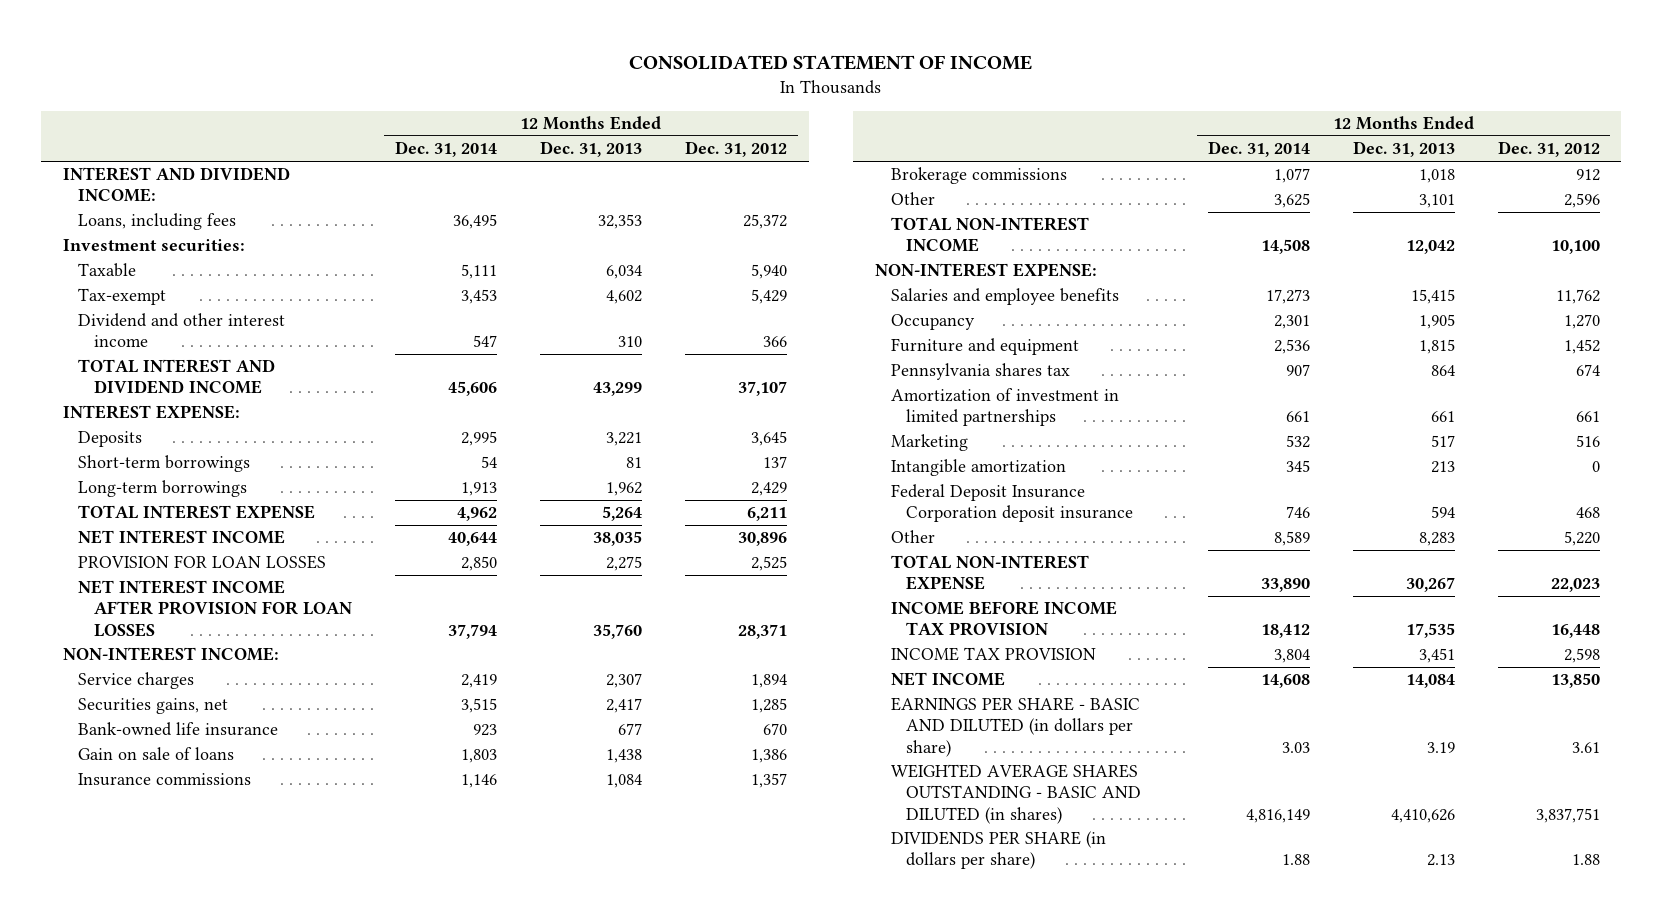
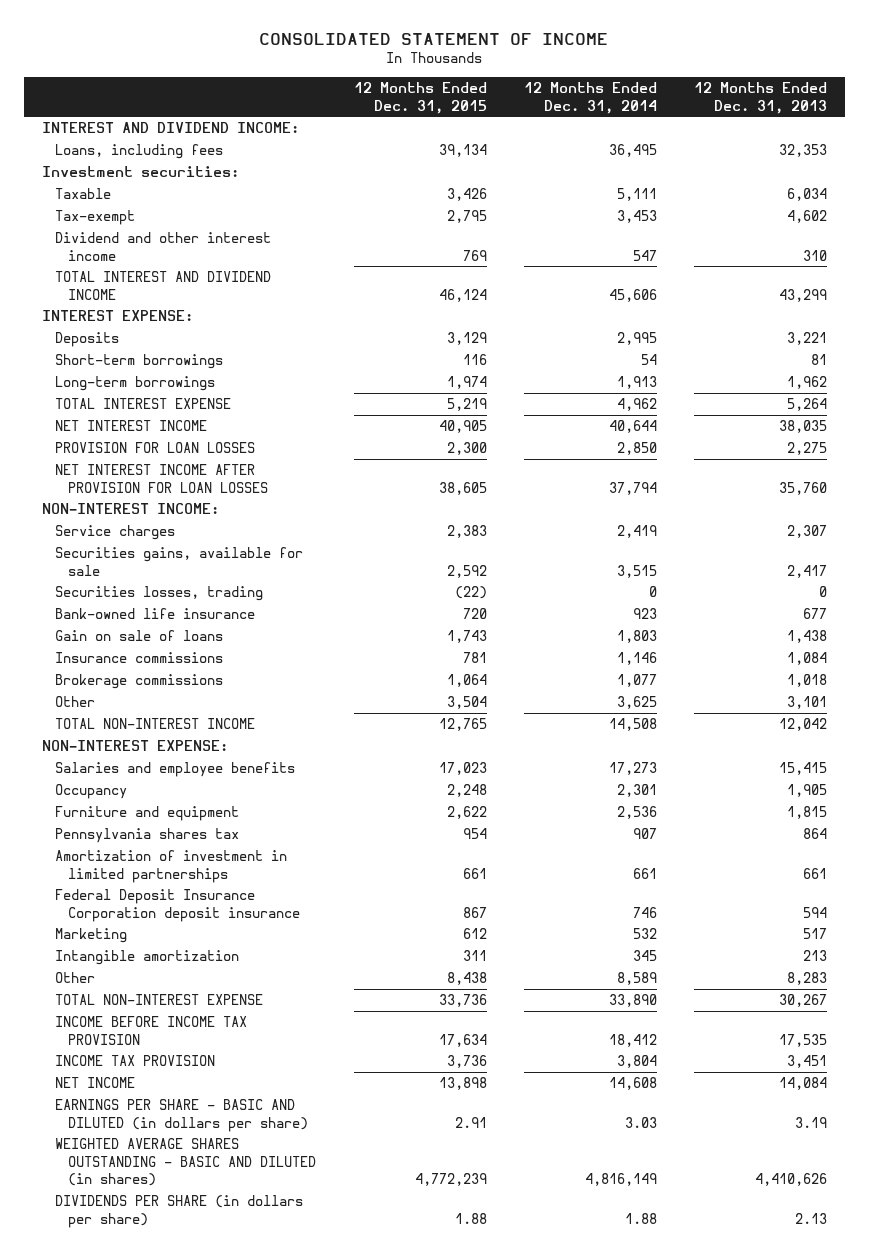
[685,141,788,158] Dec. 31, 2012 -> none
none -> [353,82,487,114] 12 Months Ended Dec. 31, 2015
[78,698,229,715] Securities gains, net -> [55,547,304,576] Securities gains, available for sale
none -> [55,586,264,602] Securities losses, trading
[890,484,1134,523] Federal Deposit Insurance Corporation deposit insurance -> [55,889,301,922] Federal Deposit Insurance Corporation deposit insurance

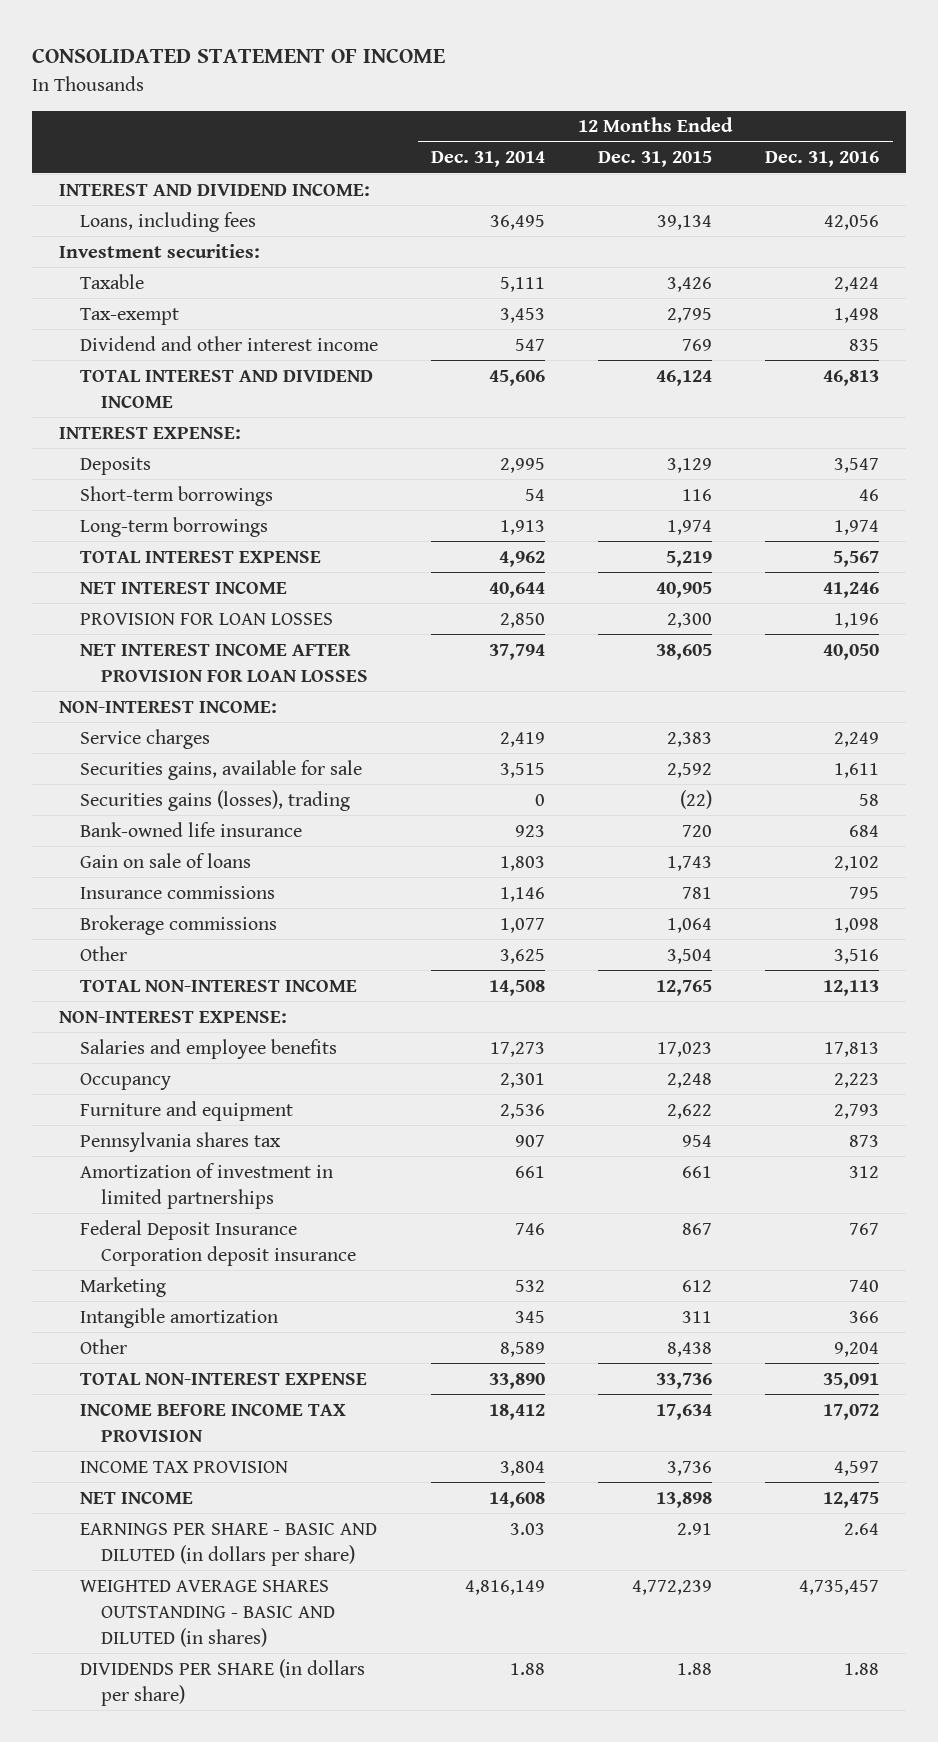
[693,82,827,114] 12 Months Ended Dec. 31, 2013 -> none
none -> [765,151,880,168] Dec. 31, 2016
[55,586,264,602] Securities losses, trading -> [79,789,350,811] Securities gains (losses), trading

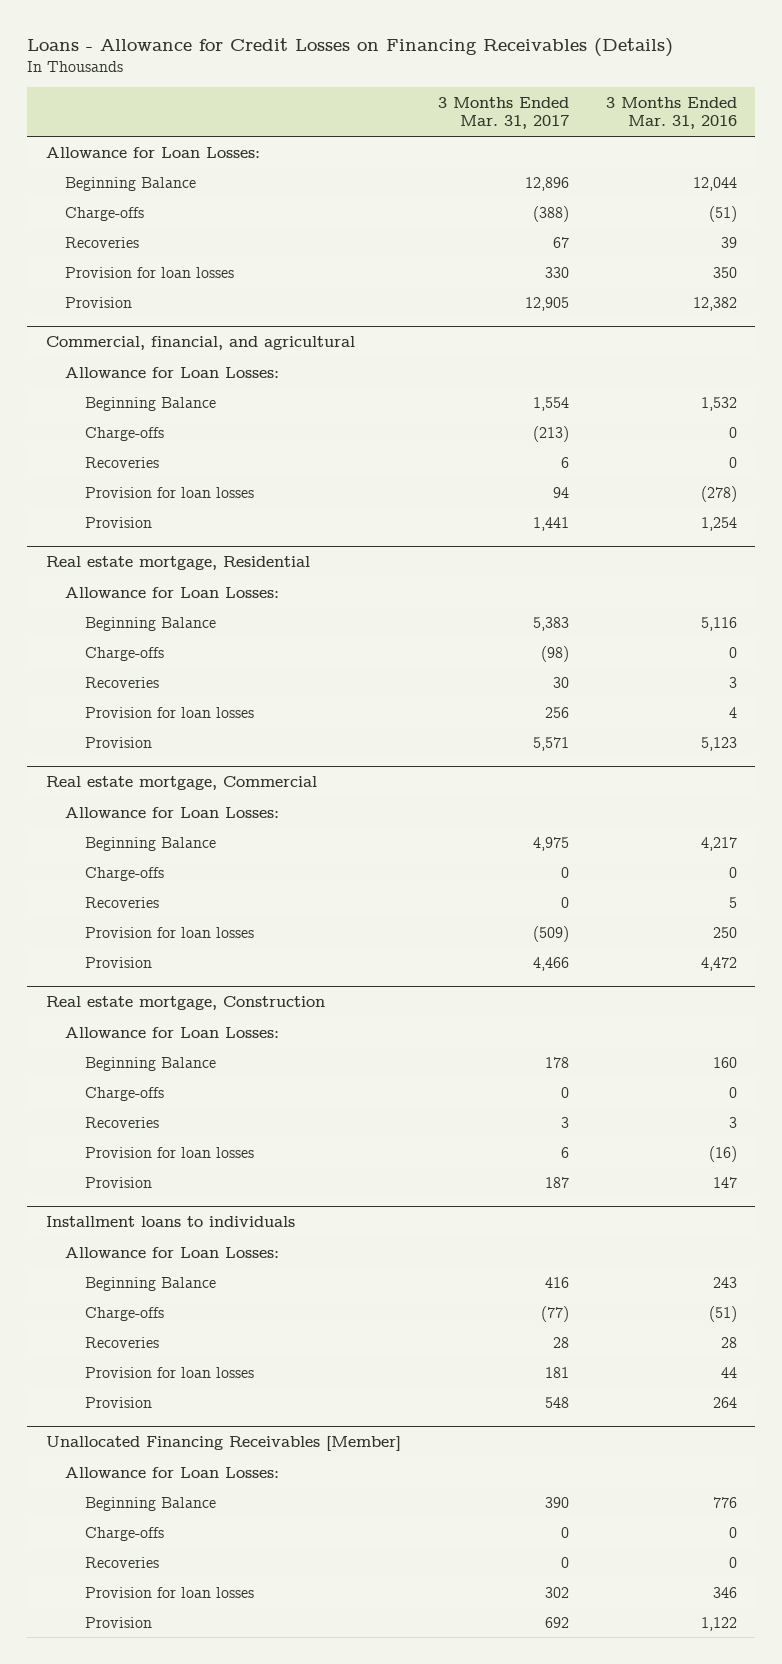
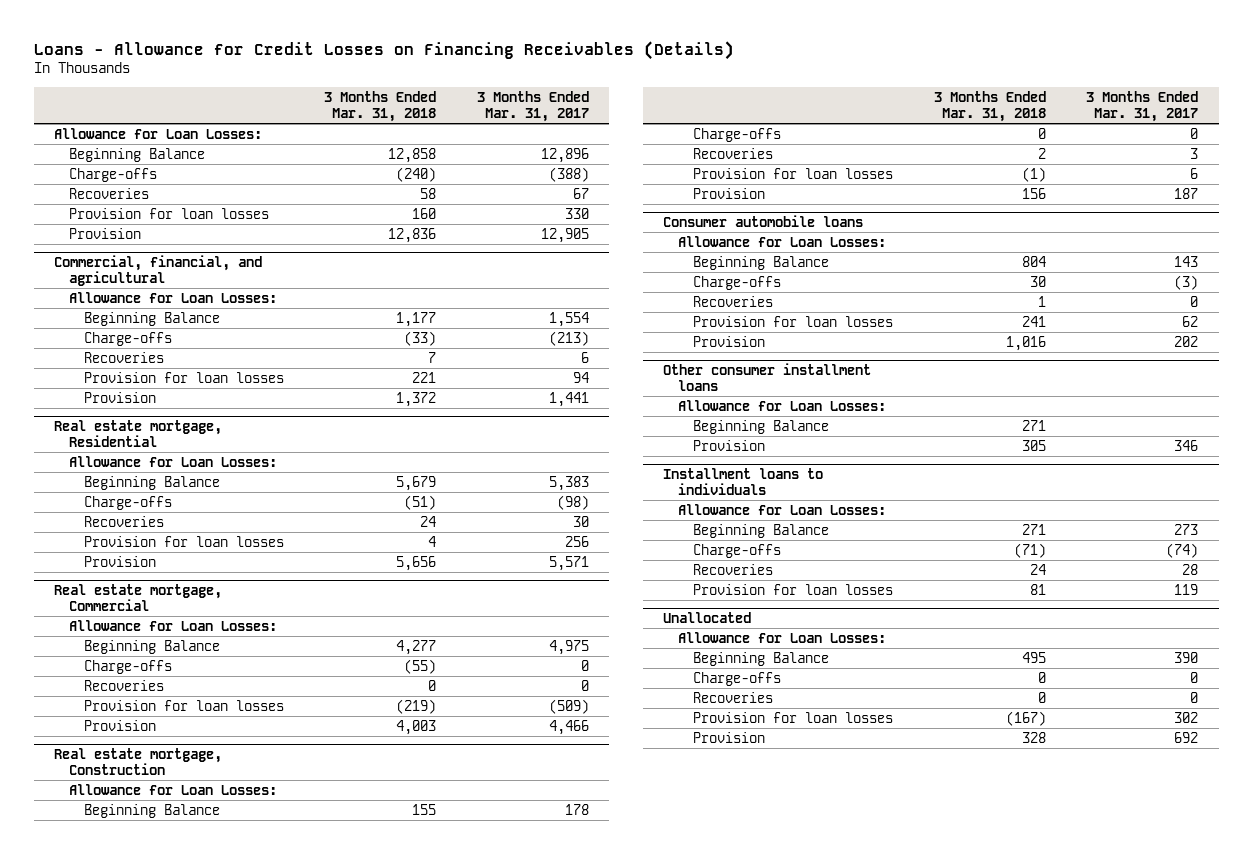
[605,96,737,130] 3 Months Ended Mar. 31, 2016 -> none
none -> [324,90,437,122] 3 Months Ended Mar. 31, 2018
none -> [663,214,864,227] Consumer automobile loans
none -> [678,235,887,247] Allowance for Loan Losses:
none -> [693,255,830,270] Beginning Balance
none -> [693,275,782,290] Charge-offs
none -> [693,295,774,307] Recoveries
none -> [693,315,894,327] Provision for loan losses
none -> [693,335,766,347] Provision
none -> [663,362,872,391] Other consumer installment loans
none -> [678,399,887,411] Allowance for Loan Losses:
none -> [693,419,830,434] Beginning Balance
none -> [693,439,766,451] Provision
[544,1276,569,1288] 416 -> [1174,523,1199,535] 273
[540,1305,569,1322] (77) -> [1166,542,1199,558] (74)
[85,1396,153,1408] Provision -> none
[544,1366,569,1378] 181 -> [1174,583,1199,595] 119
[45,1435,401,1451] Unallocated Financing Receivables [Member] -> [663,611,752,623] Unallocated

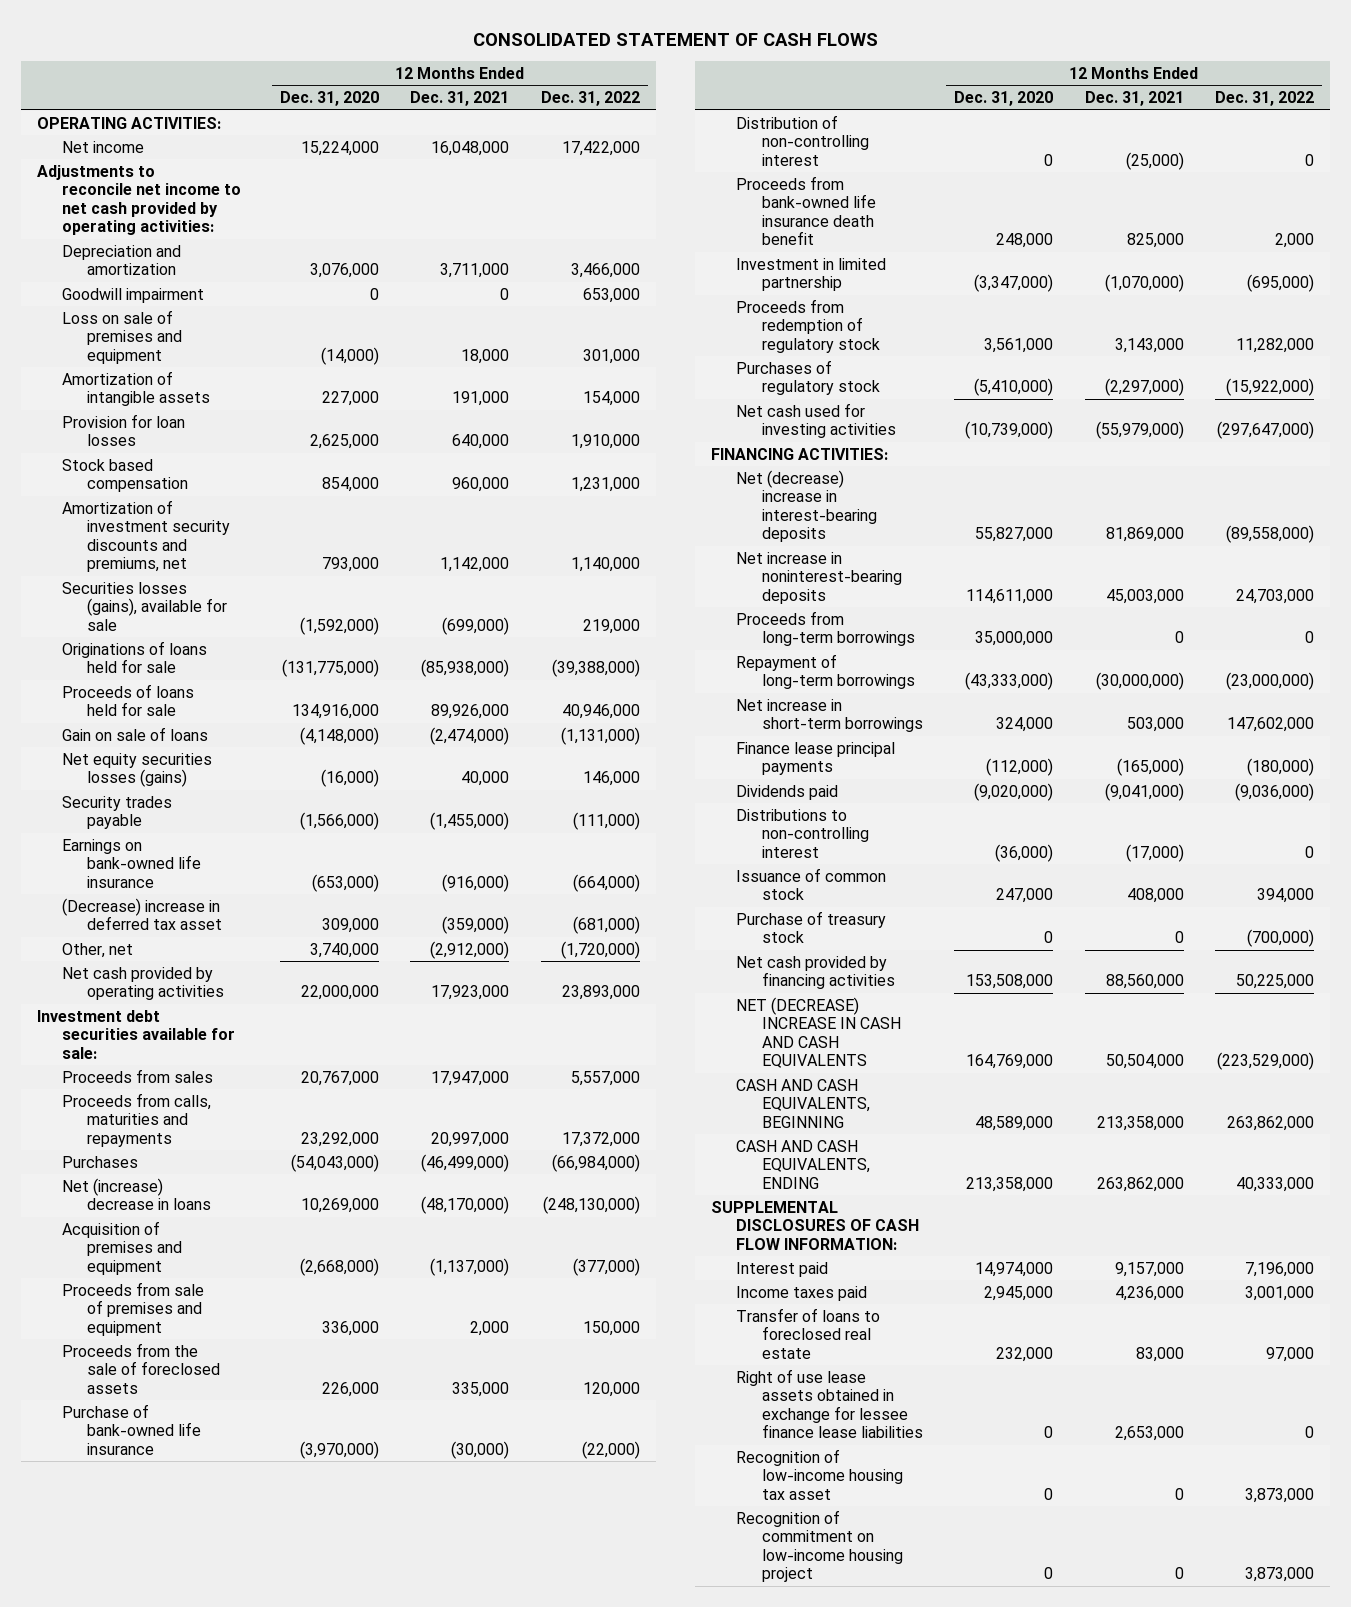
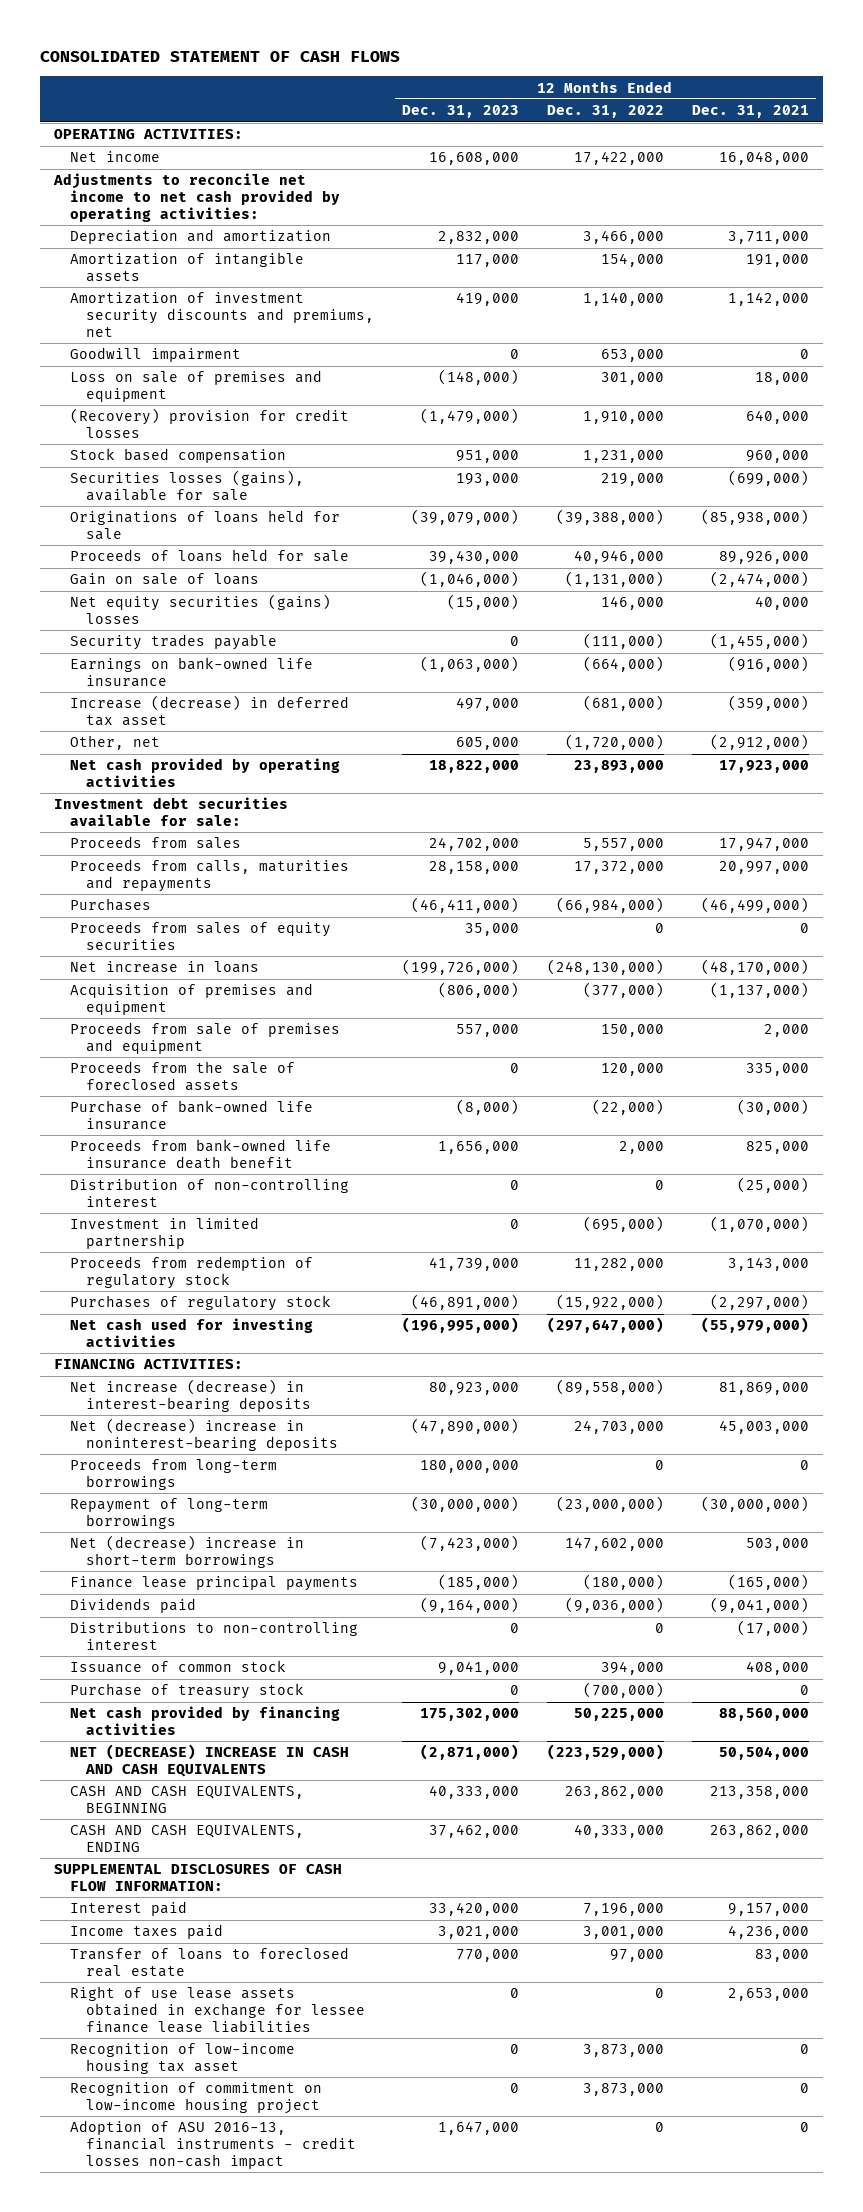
[279,91,379,107] Dec. 31, 2020 -> none
none -> [401,105,519,119] Dec. 31, 2023
[61,370,211,407] Amortization of intangible assets -> [69,252,304,283] Amortization of intangible assets
[61,499,231,573] Amortization of investment security discounts and premiums, net -> [69,292,374,337] Amortization of investment security discounts and premiums, net
[61,413,185,447] Provision for loan losses -> [69,408,349,439] (Recovery) provision for credit losses
[61,752,212,788] Net equity securities losses (gains) -> [69,594,331,625] Net equity securities (gains) losses
[61,897,223,931] (Decrease) increase in deferred tax asset -> [69,695,349,727] Increase (decrease) in deferred tax asset
none -> [69,921,331,951] Proceeds from sales of equity securities
[61,1177,212,1211] Net (increase) decrease in loans -> [69,961,259,974] Net increase in loans
[736,114,869,166] Distribution of non-controlling interest -> [69,1178,349,1208] Distribution of non-controlling interest
[736,469,877,543] Net (decrease) increase in interest-bearing deposits -> [69,1379,311,1413] Net increase (decrease) in interest-bearing deposits
[736,551,902,604] Net increase in noninterest-bearing deposits -> [69,1418,338,1452] Net (decrease) increase in noninterest-bearing deposits
[736,698,923,733] Net increase in short-term borrowings -> [69,1535,304,1569] Net (decrease) increase in short-term borrowings
none -> [69,2120,356,2169] Adoption of ASU 2016-13, financial instruments - credit losses non-cash impact

